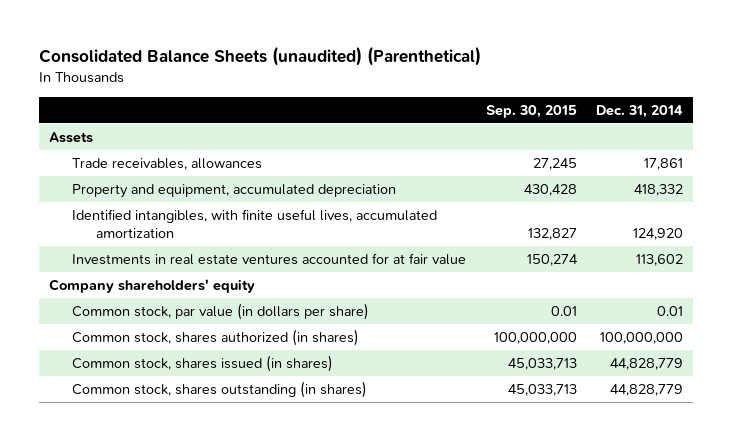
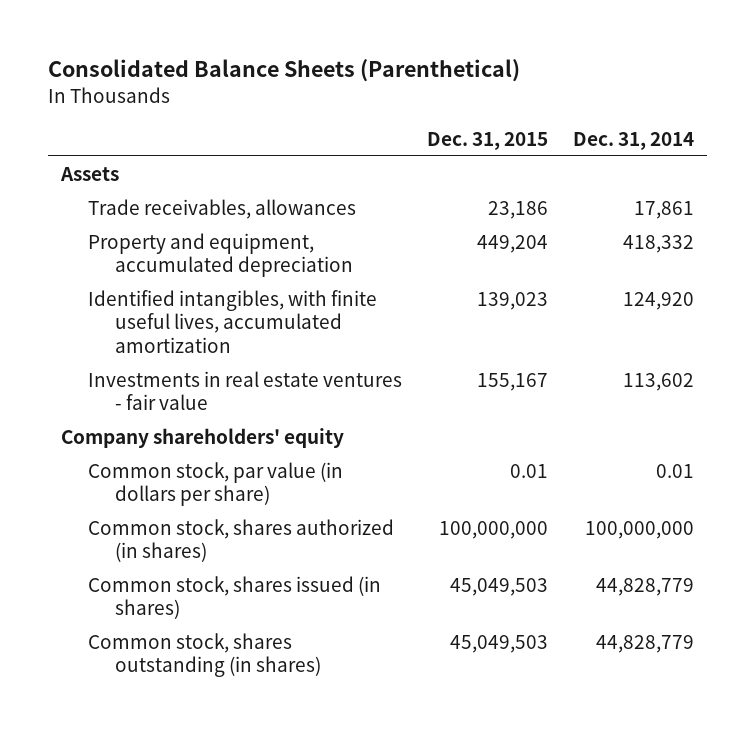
[39,45,482,66] Consolidated Balance Sheets (unaudited) (Parenthetical) -> [47,59,520,83] Consolidated Balance Sheets (Parenthetical)
[485,104,577,118] Sep. 30, 2015 -> none
none -> [426,131,548,150] Dec. 31, 2015
[72,253,467,266] Investments in real estate ventures accounted for at fair value -> [87,370,402,411] Investments in real estate ventures - fair value

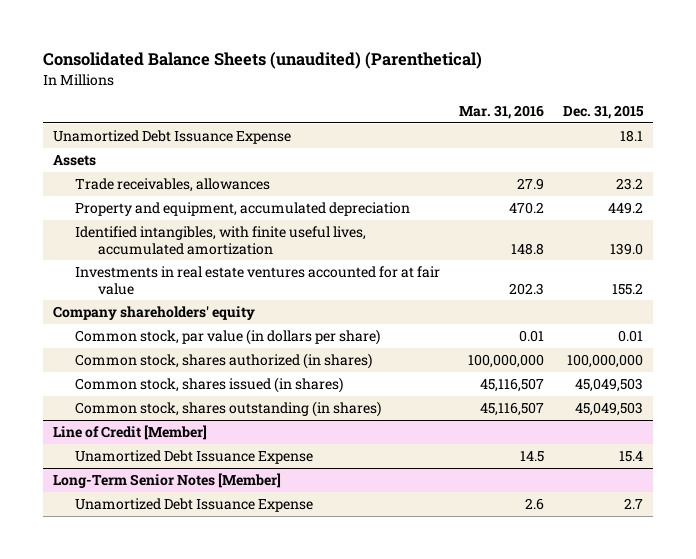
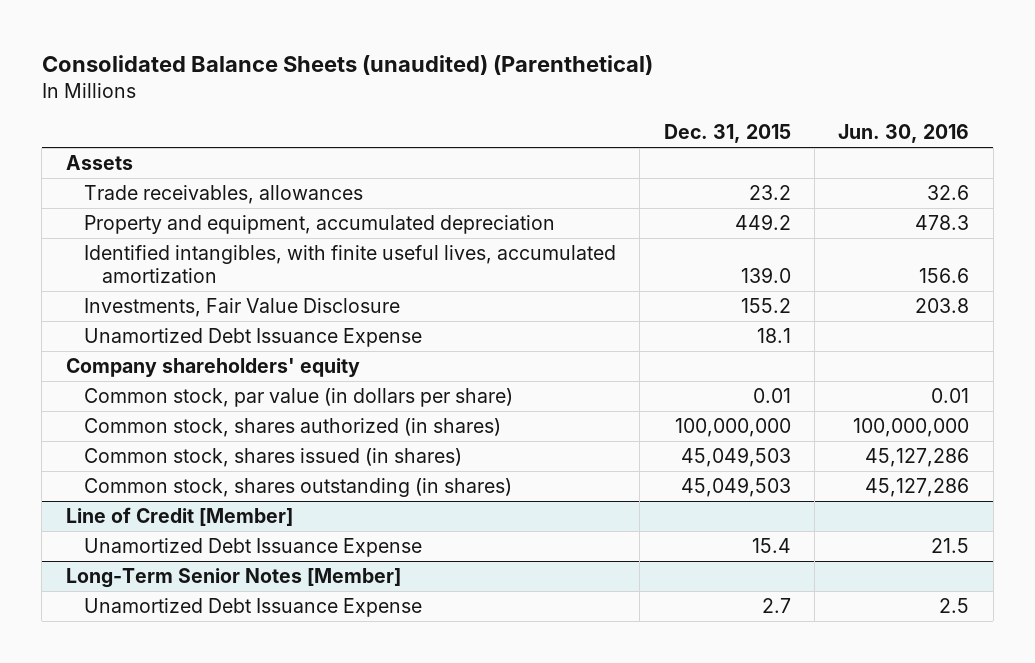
[459,104,545,119] Mar. 31, 2016 -> none
none -> [838,124,970,144] Jun. 30, 2016
[75,266,441,295] Investments in real estate ventures accounted for at fair value -> [84,298,401,318] Investments, Fair Value Disclosure
[52,130,291,145] Unamortized Debt Issuance Expense -> [84,328,423,348] Unamortized Debt Issuance Expense

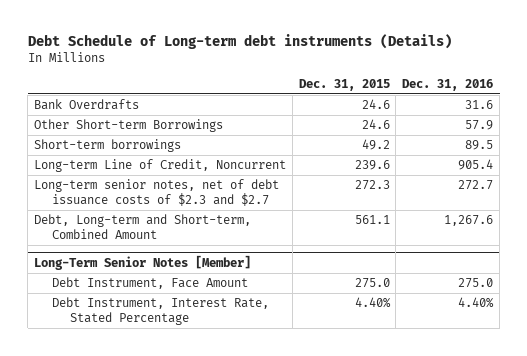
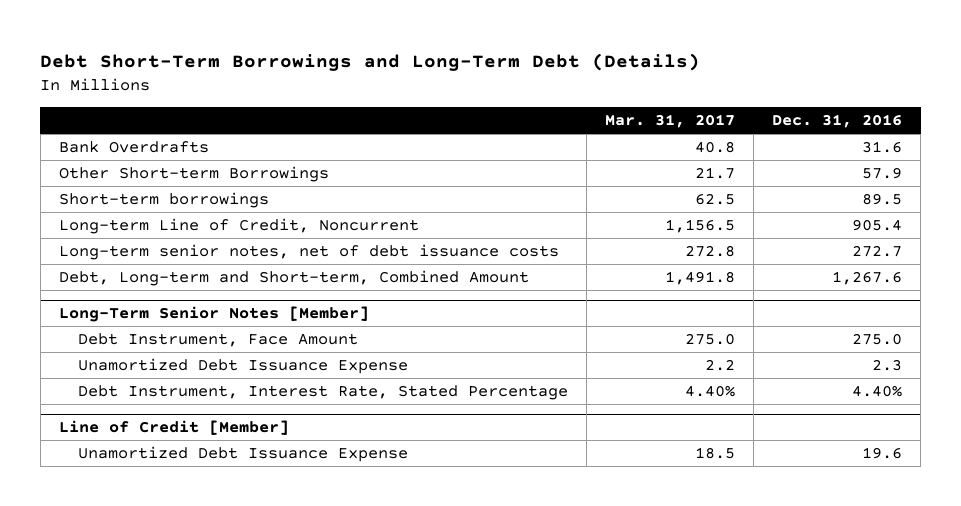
[27,34,452,50] Debt Schedule of Long-term debt instruments (Details) -> [40,52,701,71] Debt Short-Term Borrowings and Long-Term Debt (Details)
[298,79,390,92] Dec. 31, 2015 -> none
none -> [605,114,736,129] Mar. 31, 2017
[34,179,280,207] Long-term senior notes, net of debt issuance costs of $2.3 and $2.7 -> [58,244,559,261] Long-term senior notes, net of debt issuance costs
none -> [77,358,408,375] Unamortized Debt Issuance Expense
none -> [58,420,289,436] Line of Credit [Member]
none -> [77,446,408,463] Unamortized Debt Issuance Expense

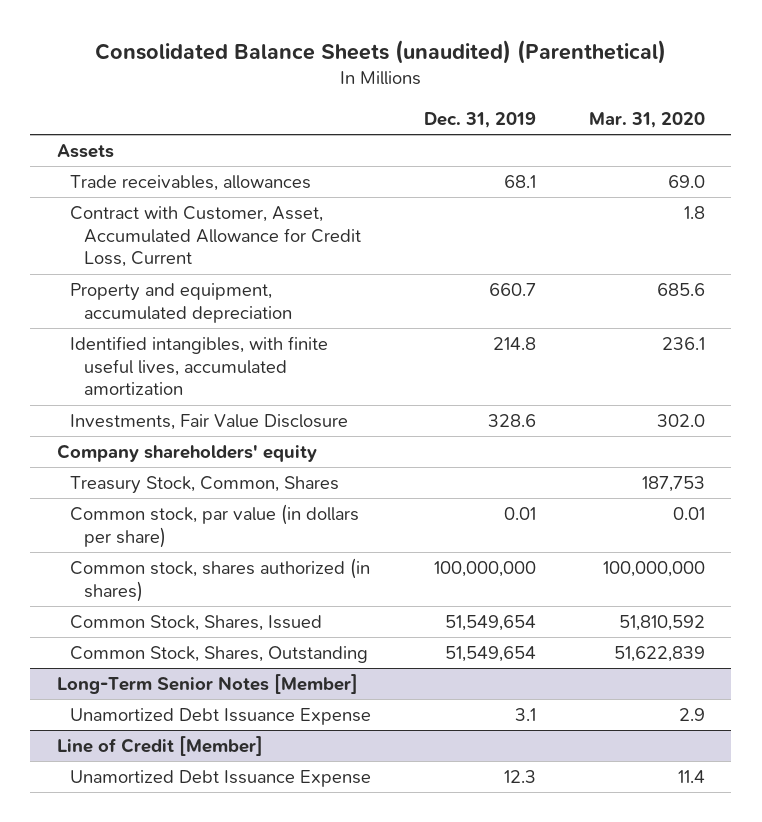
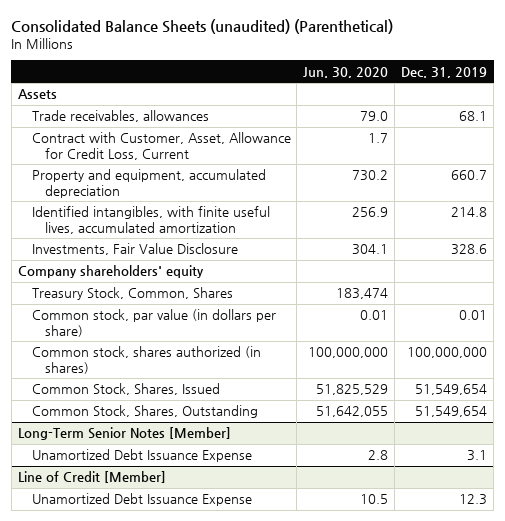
[588,111,705,128] Mar. 31, 2020 -> none
none -> [303,66,389,78] Jun. 30, 2020
[70,206,361,268] Contract with Customer, Asset, Accumulated Allowance for Credit Loss, Current -> [31,132,291,160] Contract with Customer, Asset, Allowance for Credit Loss, Current

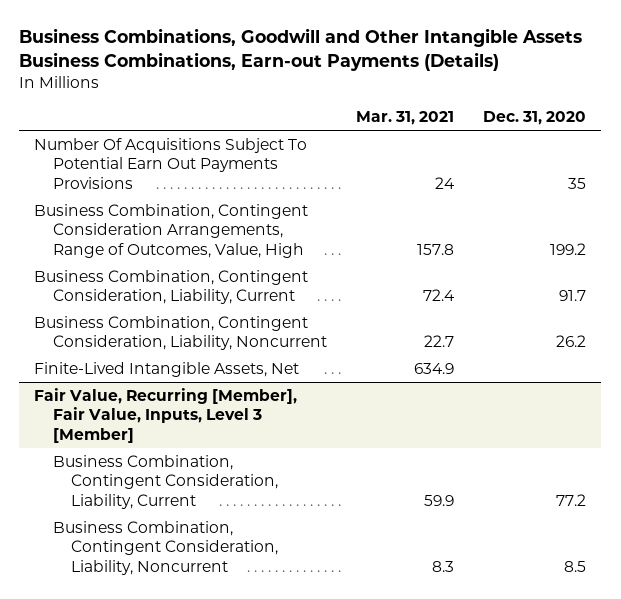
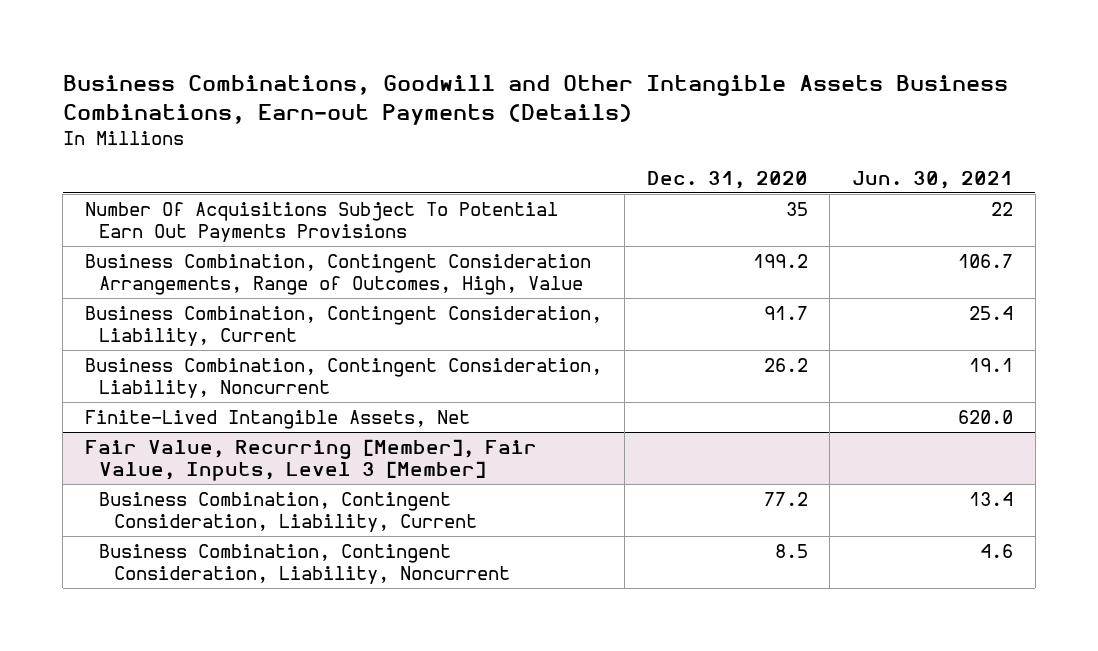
[355,111,454,126] Mar. 31, 2021 -> none
none -> [852,170,1014,189] Jun. 30, 2021
[34,203,309,258] Business Combination, Contingent Consideration Arrangements, Range of Outcomes, Value, High -> [85,253,592,295] Business Combination, Contingent Consideration Arrangements, Range of Outcomes, High, Value

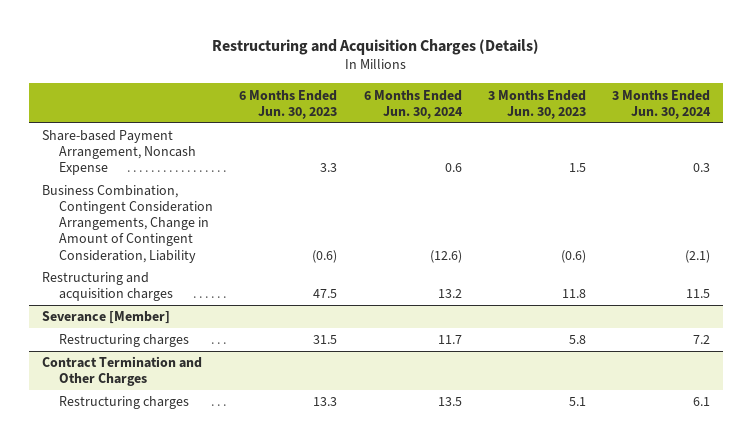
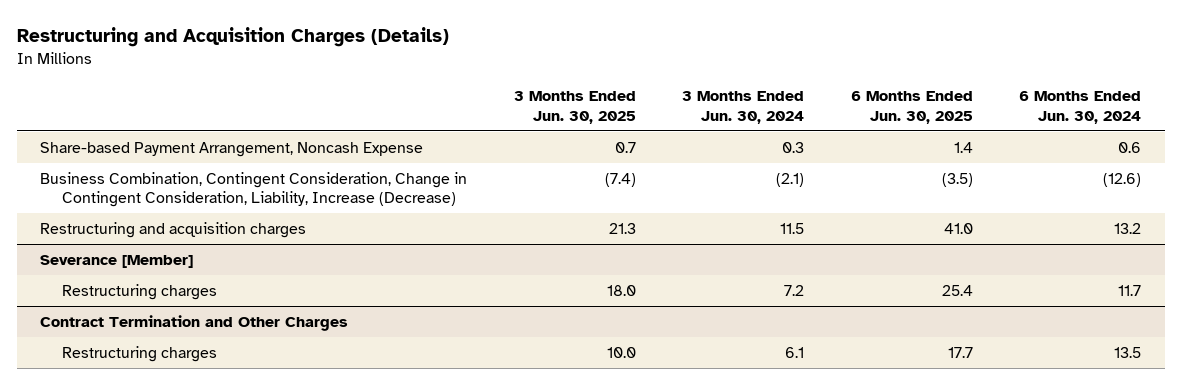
[239,89,338,119] 6 Months Ended Jun. 30, 2023 -> none
[487,89,586,119] 3 Months Ended Jun. 30, 2023 -> none
none -> [513,91,636,124] 3 Months Ended Jun. 30, 2025
none -> [850,91,973,124] 6 Months Ended Jun. 30, 2025
[42,185,214,263] Business Combination, Contingent Consideration Arrangements, Change in Amount of Contingent Consideration, Liability -> [40,171,468,208] Business Combination, Contingent Consideration, Change in Contingent Consideration, Liability, Increase (Decrease)

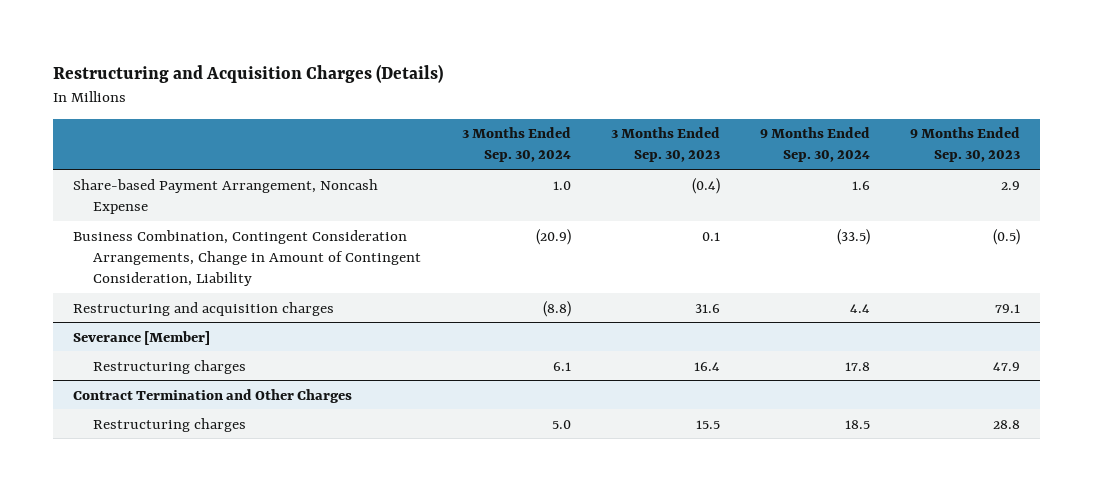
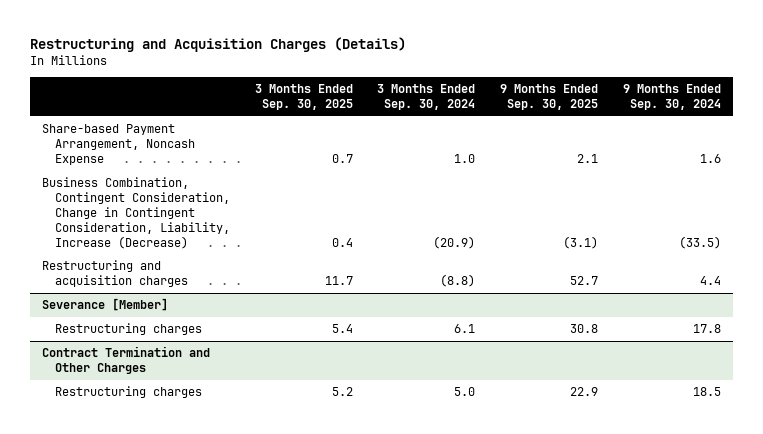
[610,127,720,163] 3 Months Ended Sep. 30, 2023 -> none
[910,127,1021,163] 9 Months Ended Sep. 30, 2023 -> none
none -> [254,84,353,111] 3 Months Ended Sep. 30, 2025
none -> [500,84,599,111] 9 Months Ended Sep. 30, 2025
[72,229,422,286] Business Combination, Contingent Consideration Arrangements, Change in Amount of Contingent Consideration, Liability -> [42,177,230,249] Business Combination, Contingent Consideration, Change in Contingent Consideration, Liability, Increase (Decrease)

